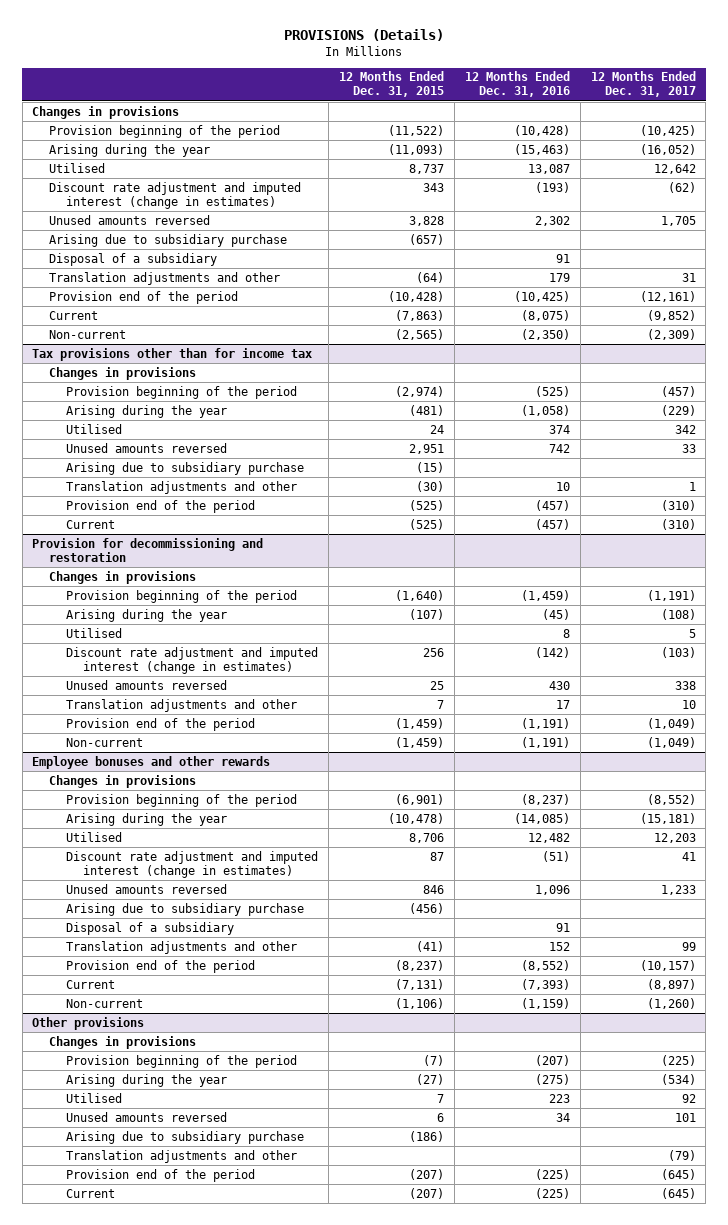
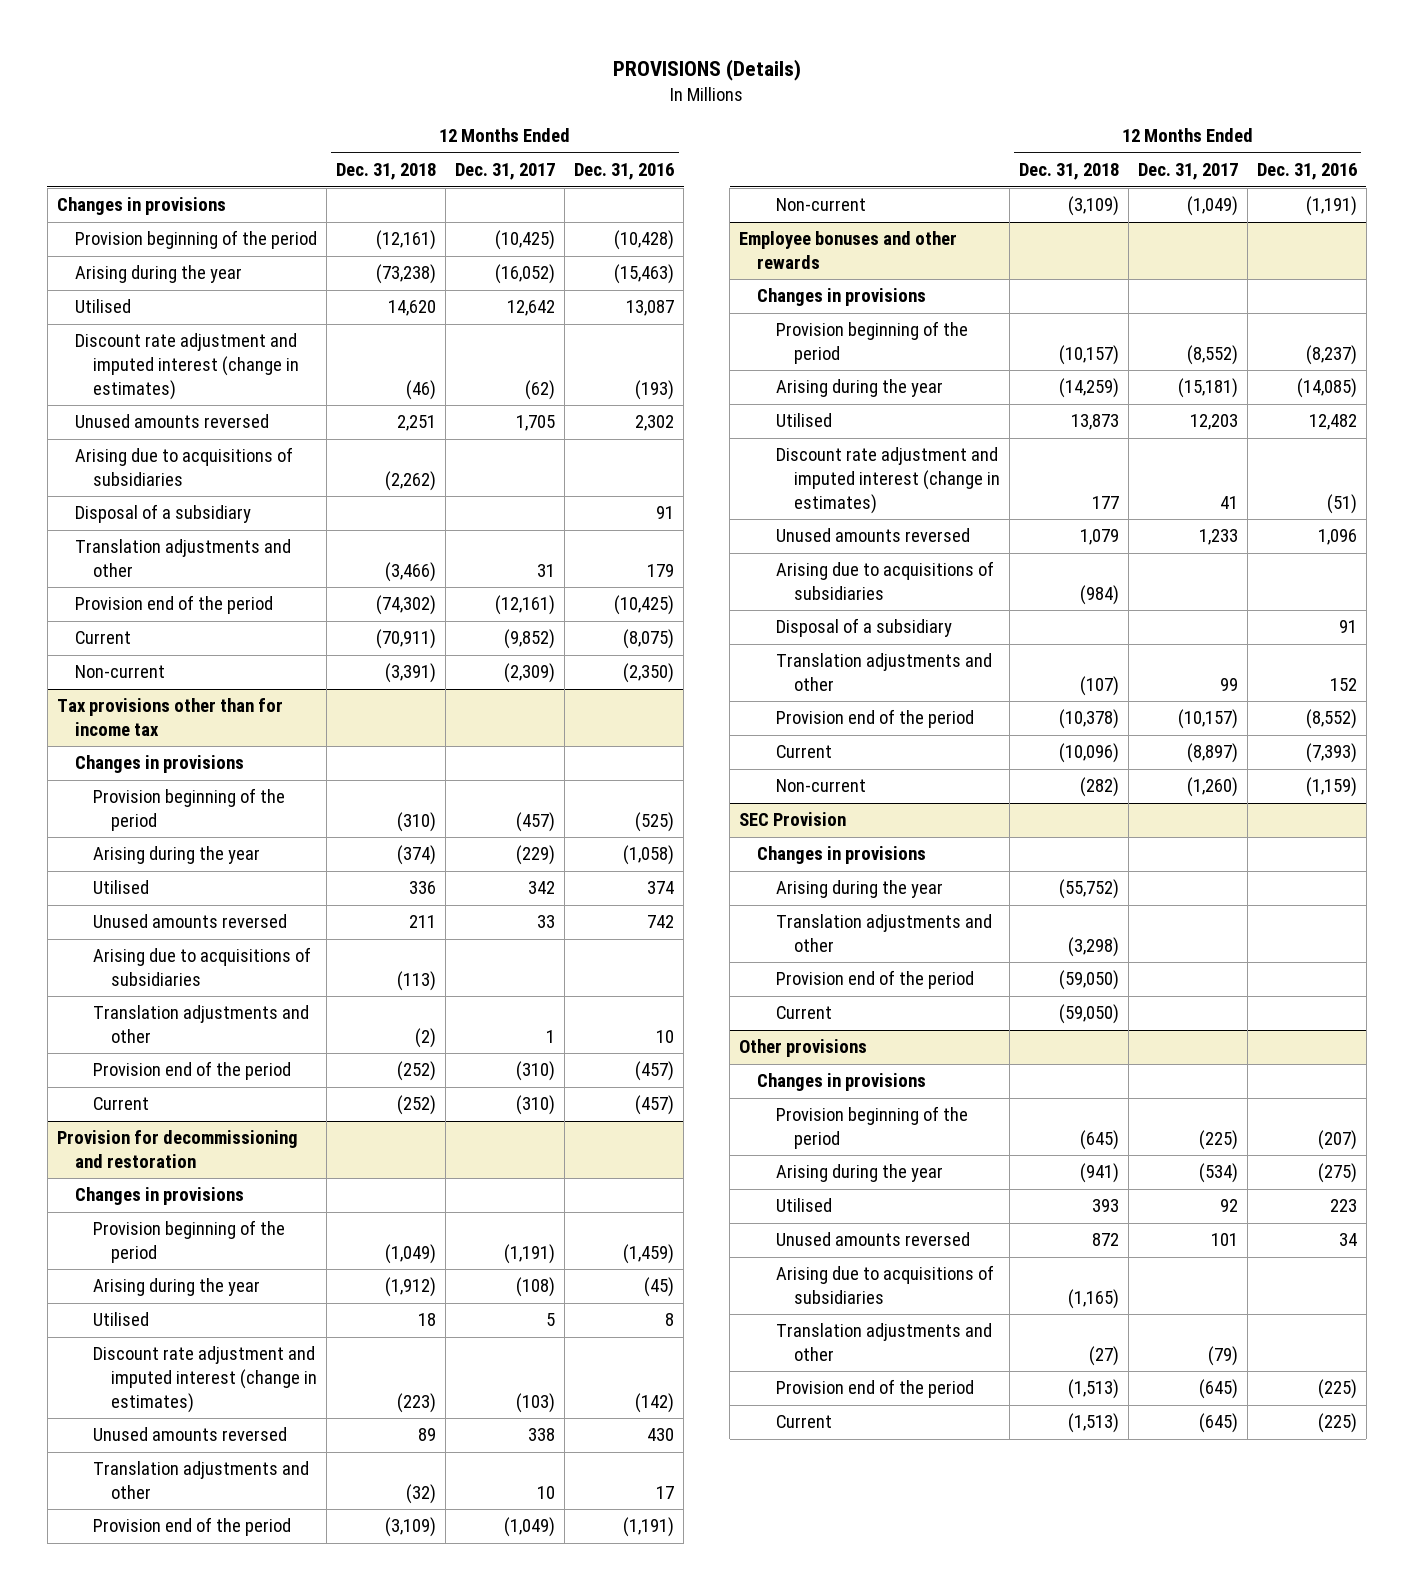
[339,71,445,98] 12 Months Ended Dec. 31, 2015 -> none
none -> [336,163,437,181] Dec. 31, 2018
[49,233,288,247] Arising due to subsidiary purchase -> [74,447,293,486] Arising due to acquisitions of subsidiaries
[66,461,305,475] Arising due to subsidiary purchase -> [93,947,312,986] Arising due to acquisitions of subsidiaries
[66,902,305,916] Arising due to subsidiary purchase -> [775,561,994,600] Arising due to acquisitions of subsidiaries
none -> [739,812,847,827] SEC Provision
none -> [757,846,927,865] Changes in provisions
none -> [775,880,943,899] Arising during the year
none -> [775,914,992,952] Translation adjustments and other
none -> [775,970,974,990] Provision end of the period
none -> [775,1006,832,1020] Current
[66,1130,305,1144] Arising due to subsidiary purchase -> [775,1265,994,1304] Arising due to acquisitions of subsidiaries

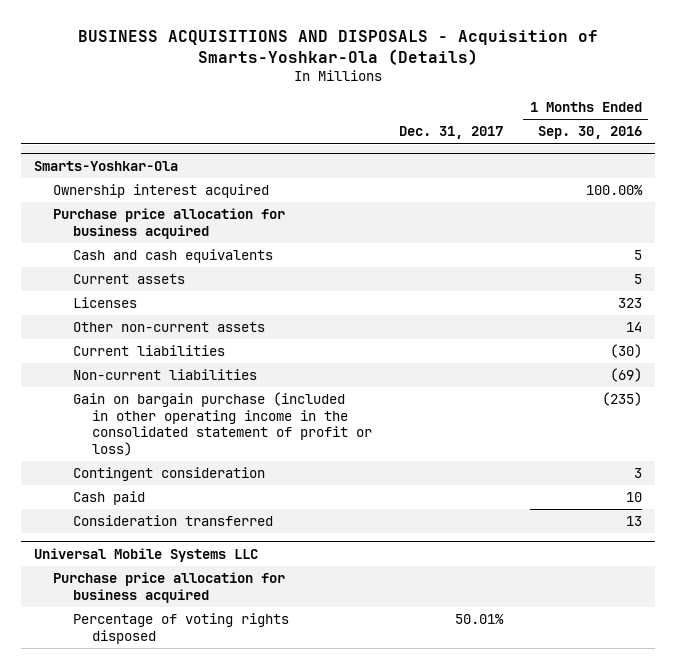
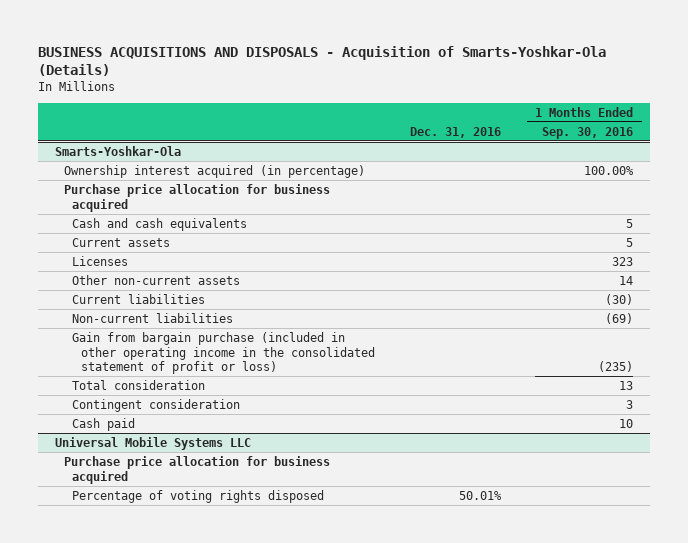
[398,126,503,140] Dec. 31, 2017 -> none
none -> [409,126,501,138] Dec. 31, 2016
[53,184,270,199] Ownership interest acquired -> [63,164,365,178] Ownership interest acquired (in percentage)
[72,392,373,457] Gain on bargain purchase (included in other operating income in the consolidated statement of profit or loss) -> [72,331,376,375] Gain from bargain purchase (included in other operating income in the consolidated statement of profit or loss)
none -> [72,379,206,390] Total consideration
[72,515,273,527] Consideration transferred -> none

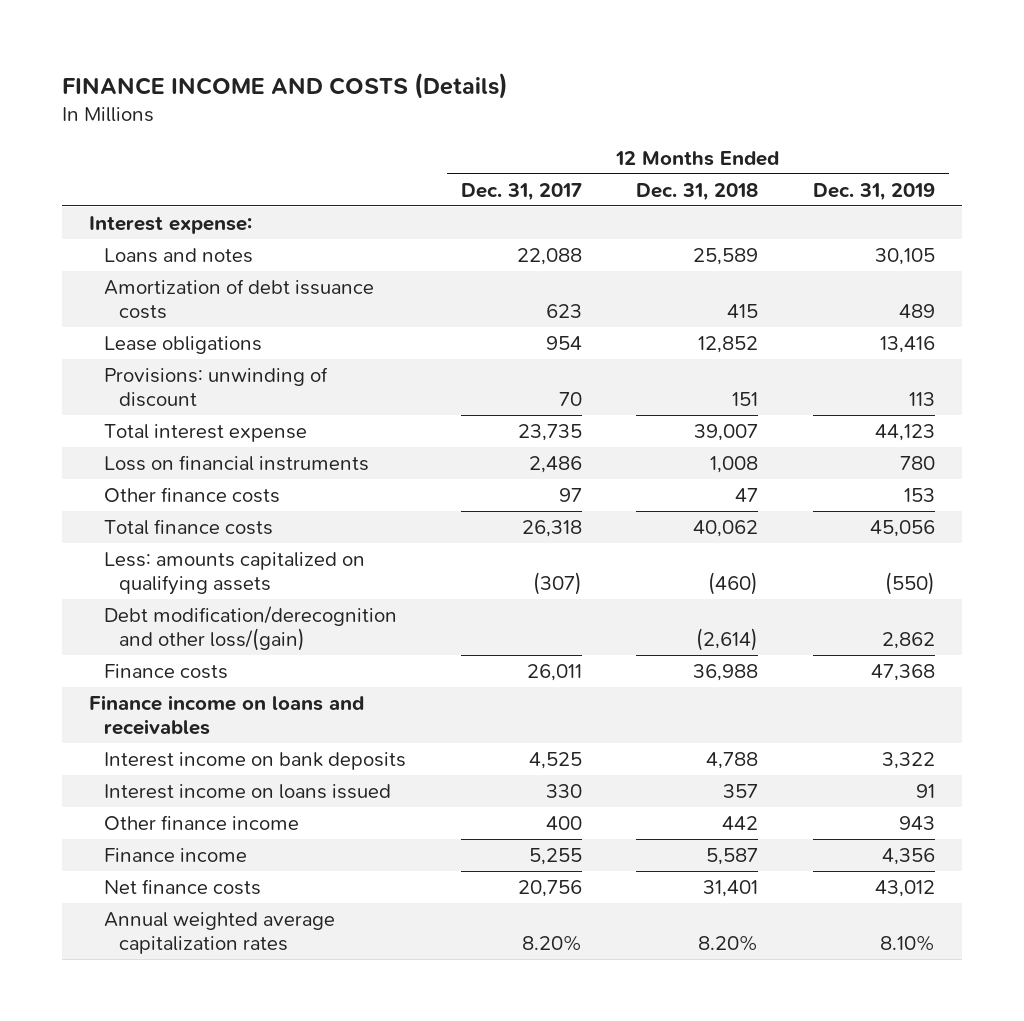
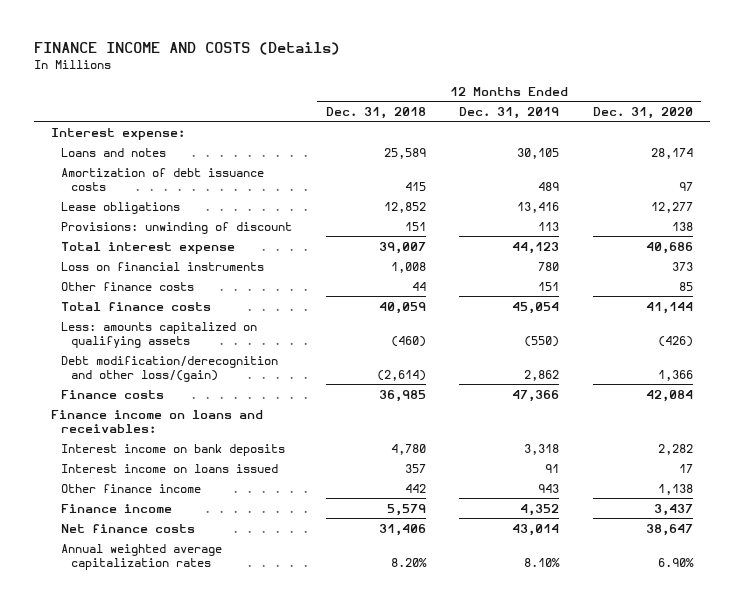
[460,182,582,201] Dec. 31, 2017 -> none
none -> [592,106,693,119] Dec. 31, 2020
[735,487,759,502] 47 -> [411,281,426,291] 44
[904,487,936,502] 153 -> [538,281,560,291] 151
[693,519,759,537] 40,062 -> [378,301,426,314] 40,059
[870,519,936,537] 45,056 -> [512,301,560,314] 45,054
[693,663,759,681] 36,988 -> [378,389,426,402] 36,985
[871,663,936,681] 47,368 -> [512,389,560,402] 47,366
[89,694,365,735] Finance income on loans and receivables -> [50,409,263,433] Finance income on loans and receivables:
[706,751,759,769] 4,788 -> [390,443,426,455] 4,780
[882,751,936,769] 3,322 -> [524,443,560,455] 3,318
[706,847,759,865] 5,587 -> [386,503,426,516] 5,579
[882,847,936,865] 4,356 -> [520,503,560,516] 4,352
[703,879,759,897] 31,401 -> [378,523,426,536] 31,406
[875,879,936,897] 43,012 -> [512,523,560,536] 43,014

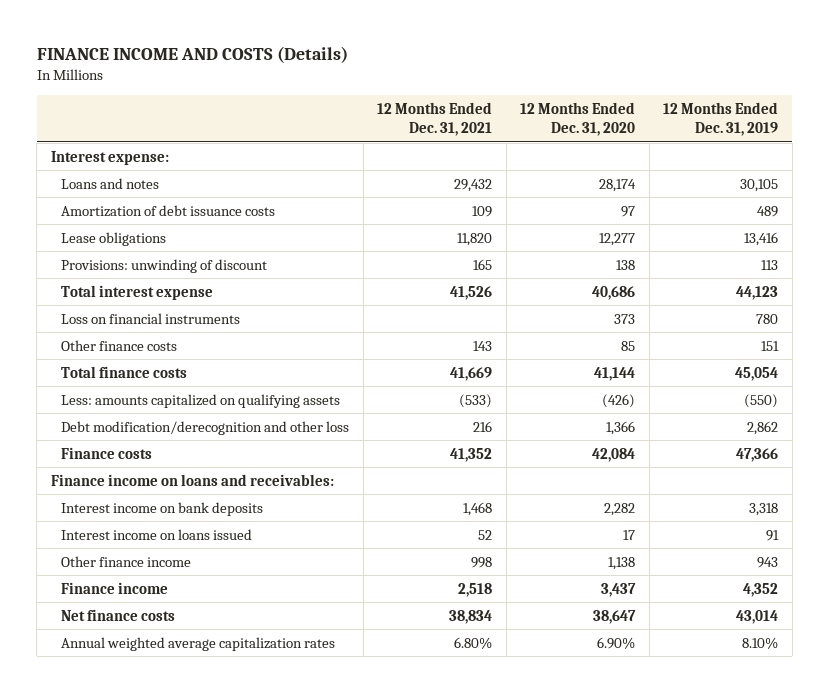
[325,106,426,119] Dec. 31, 2018 -> none
none -> [377,102,493,137] 12 Months Ended Dec. 31, 2021
[60,355,278,382] Debt modification/derecognition and other loss/(gain) -> [61,420,350,435] Debt modification/derecognition and other loss

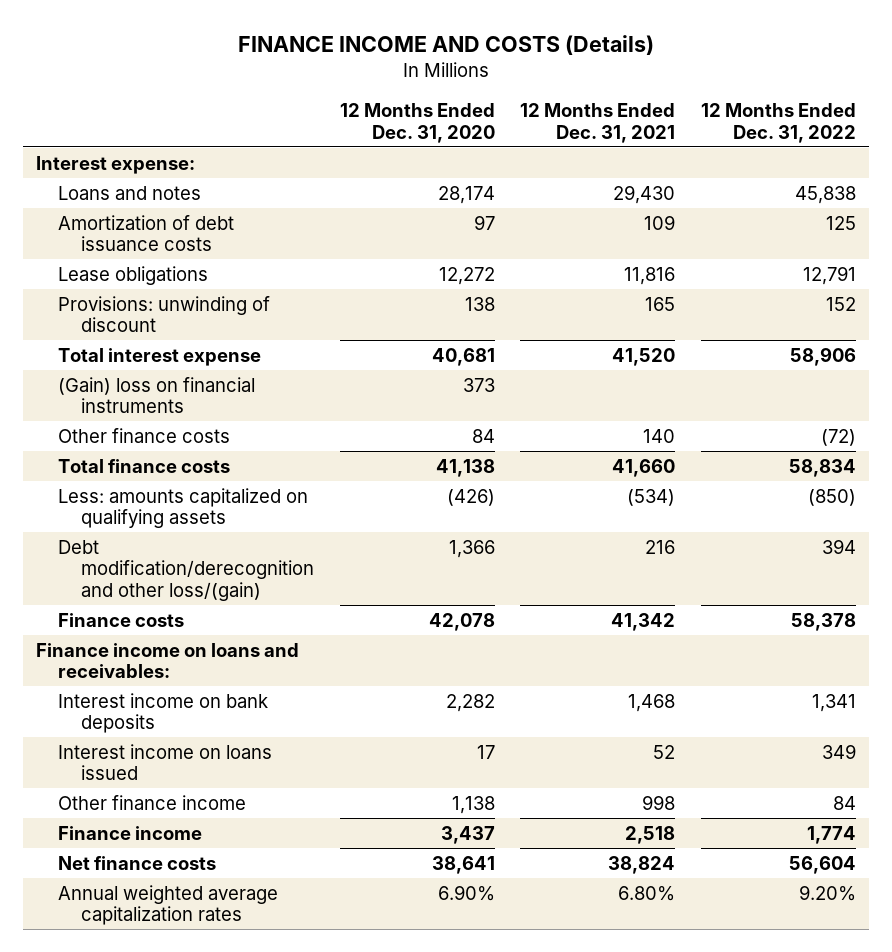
[663,102,779,137] 12 Months Ended Dec. 31, 2019 -> none
none -> [701,103,857,143] 12 Months Ended Dec. 31, 2022
[454,178,493,192] 29,432 -> [613,184,676,204] 29,430
[457,232,493,246] 11,820 -> [624,266,676,285] 11,816
[599,232,636,246] 12,277 -> [438,266,495,285] 12,272
[450,285,493,300] 41,526 -> [612,347,676,366] 41,520
[592,285,636,300] 40,686 -> [431,347,495,366] 40,681
[61,312,241,324] Loss on financial instruments -> [58,376,256,414] (Gain) loss on financial instruments
[473,340,493,351] 143 -> [643,428,676,443] 140
[621,340,636,351] 85 -> [471,428,495,443] 84
[450,366,493,381] 41,669 -> [612,458,676,477] 41,660
[594,366,636,381] 41,144 -> [435,458,495,477] 41,138
[459,393,493,408] (533) -> [627,488,676,506] (534)
[61,420,350,435] Debt modification/derecognition and other loss -> [58,539,314,601] Debt modification/derecognition and other loss/(gain)
[450,447,493,462] 41,352 -> [611,612,676,631] 41,342
[592,447,636,462] 42,084 -> [428,612,495,631] 42,078
[449,609,493,624] 38,834 -> [608,855,676,874] 38,824
[593,609,637,624] 38,647 -> [431,855,495,874] 38,641

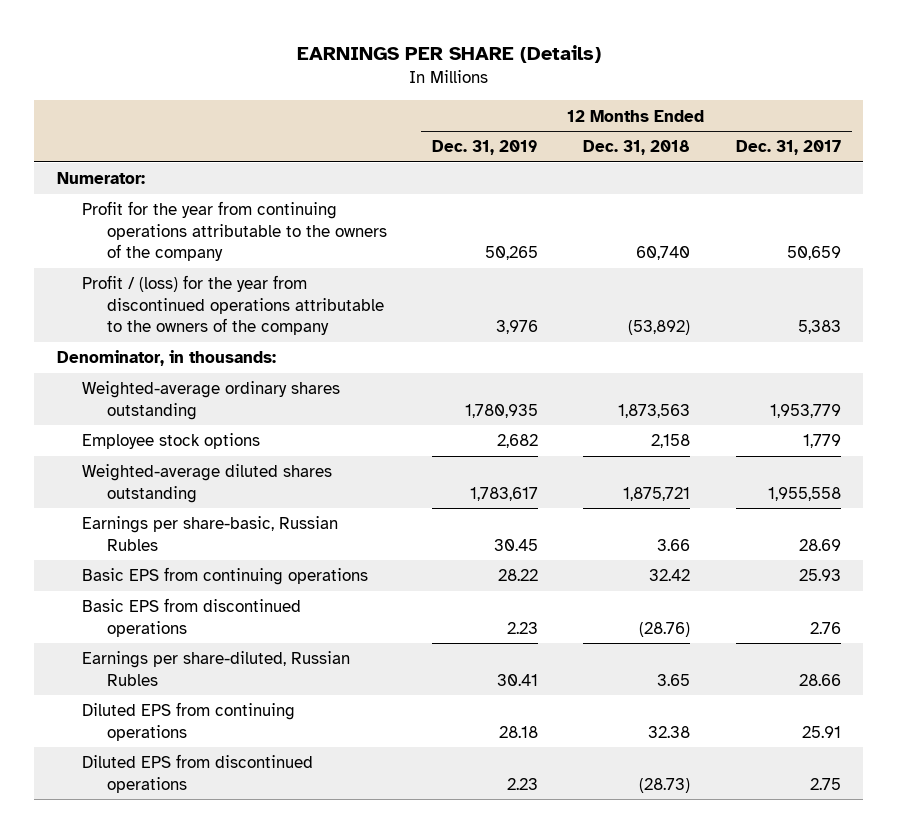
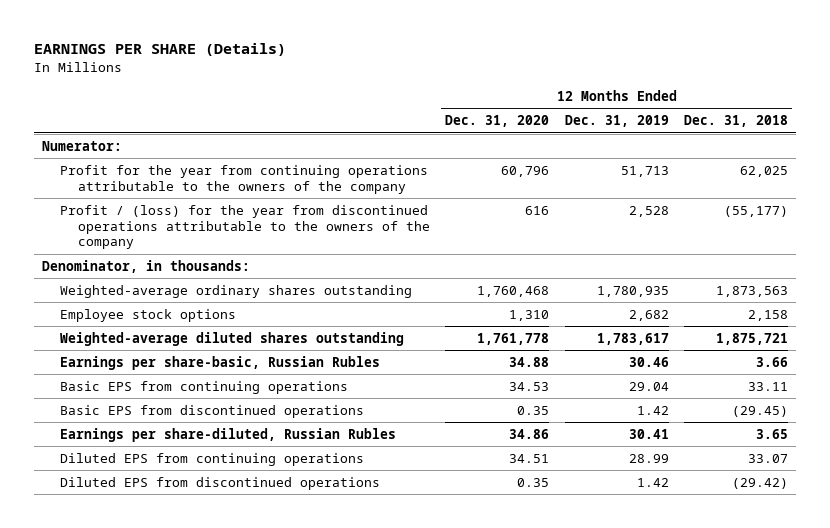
[735,140,841,156] Dec. 31, 2017 -> none
none -> [445,115,550,128] Dec. 31, 2020
[485,246,539,261] 50,265 -> [620,165,669,177] 51,713
[636,246,691,261] 60,740 -> [740,165,789,177] 62,025
[496,320,539,335] 3,976 -> [628,205,669,217] 2,528
[628,320,691,336] (53,892) -> [724,205,789,217] (55,177)
[494,538,539,551] 30.45 -> [628,356,669,367] 30.46
[498,569,539,582] 28.22 -> [628,381,669,391] 29.04
[649,569,691,582] 32.42 -> [748,381,789,391] 33.11
[507,621,539,634] 2.23 -> [636,405,669,415] 1.42
[639,621,691,637] (28.76) -> [732,405,789,417] (29.45)
[499,725,539,738] 28.18 -> [628,453,669,463] 28.99
[648,725,691,738] 32.38 -> [748,453,789,463] 33.07
[507,777,539,790] 2.23 -> [636,477,669,487] 1.42
[639,777,691,793] (28.73) -> [732,477,789,489] (29.42)

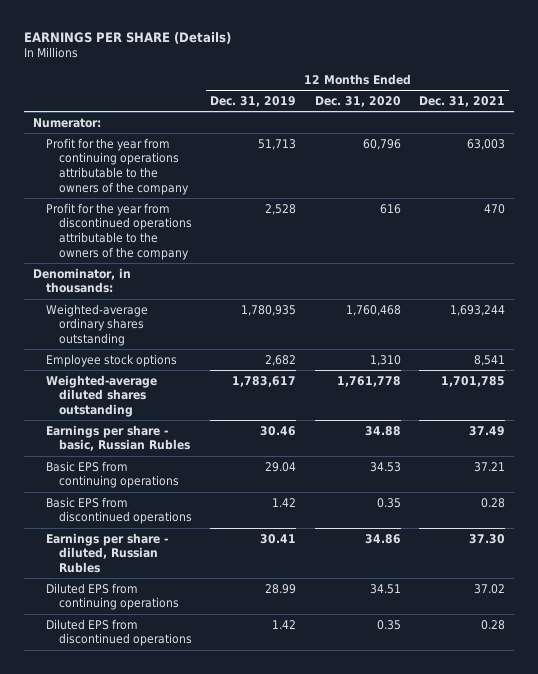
[684,115,789,128] Dec. 31, 2018 -> none
none -> [418,95,505,107] Dec. 31, 2021
[59,204,430,250] Profit / (loss) for the year from discontinued operations attributable to the owners of the company -> [46,202,193,260] Profit for the year from discontinued operations attributable to the owners of the company
[59,355,380,370] Earnings per share-basic, Russian Rubles -> [46,424,191,452] Earnings per share - basic, Russian Rubles
[59,427,396,442] Earnings per share-diluted, Russian Rubles -> [46,532,169,574] Earnings per share - diluted, Russian Rubles

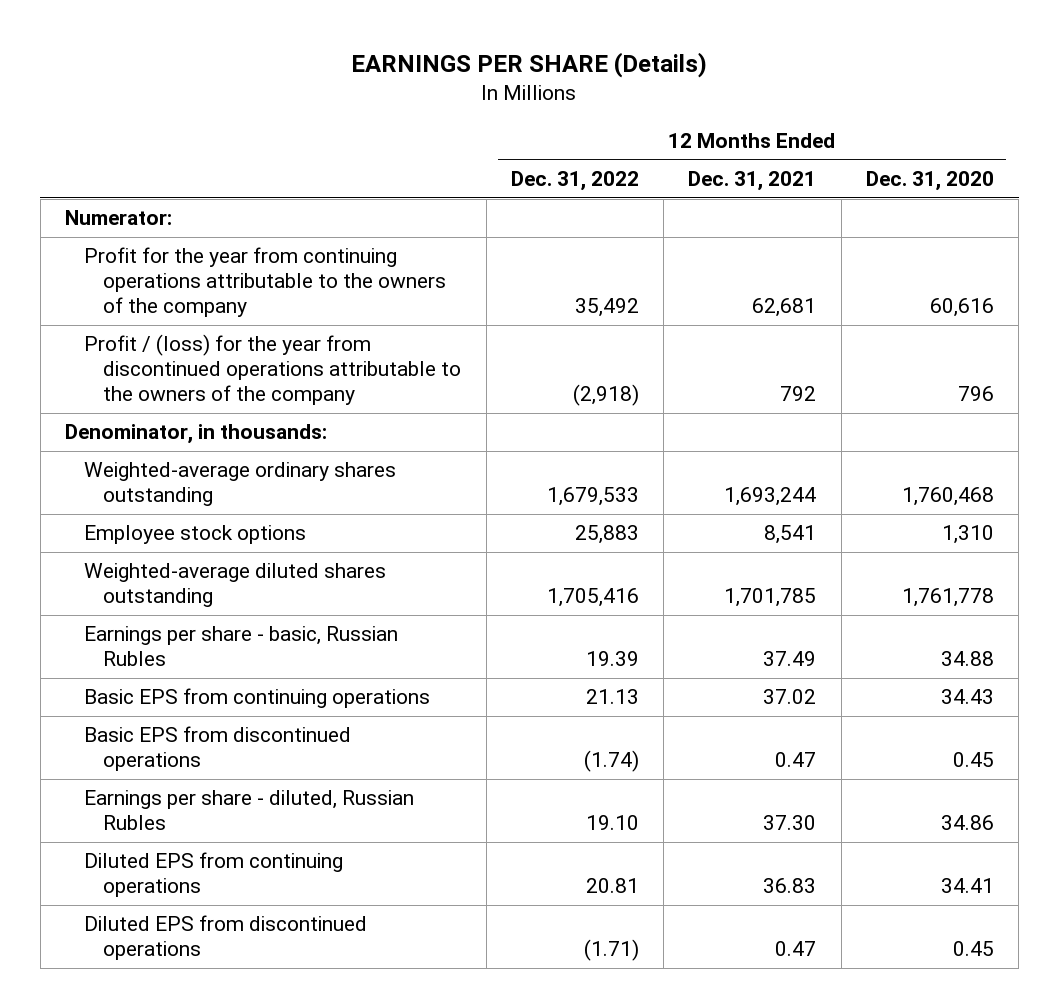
[210,95,297,107] Dec. 31, 2019 -> none
none -> [510,170,639,191] Dec. 31, 2022
[362,138,401,150] 60,796 -> [929,298,994,318] 60,616
[466,138,505,150] 63,003 -> [752,298,817,318] 62,681
[46,202,193,260] Profit for the year from discontinued operations attributable to the owners of the company -> [84,334,462,406] Profit / (loss) for the year from discontinued operations attributable to the owners of the company
[379,203,401,214] 616 -> [957,386,994,402] 796
[483,203,505,214] 470 -> [780,386,817,402] 792
[369,461,401,472] 34.53 -> [940,689,994,705] 34.43
[473,461,505,472] 37.21 -> [763,689,817,705] 37.02
[376,497,401,508] 0.35 -> [952,752,994,768] 0.45
[480,497,505,508] 0.28 -> [775,752,817,768] 0.47
[369,583,401,594] 34.51 -> [940,878,994,894] 34.41
[473,583,505,594] 37.02 -> [763,878,817,894] 36.83
[376,619,401,630] 0.35 -> [952,941,994,957] 0.45
[480,619,505,630] 0.28 -> [775,941,817,957] 0.47

